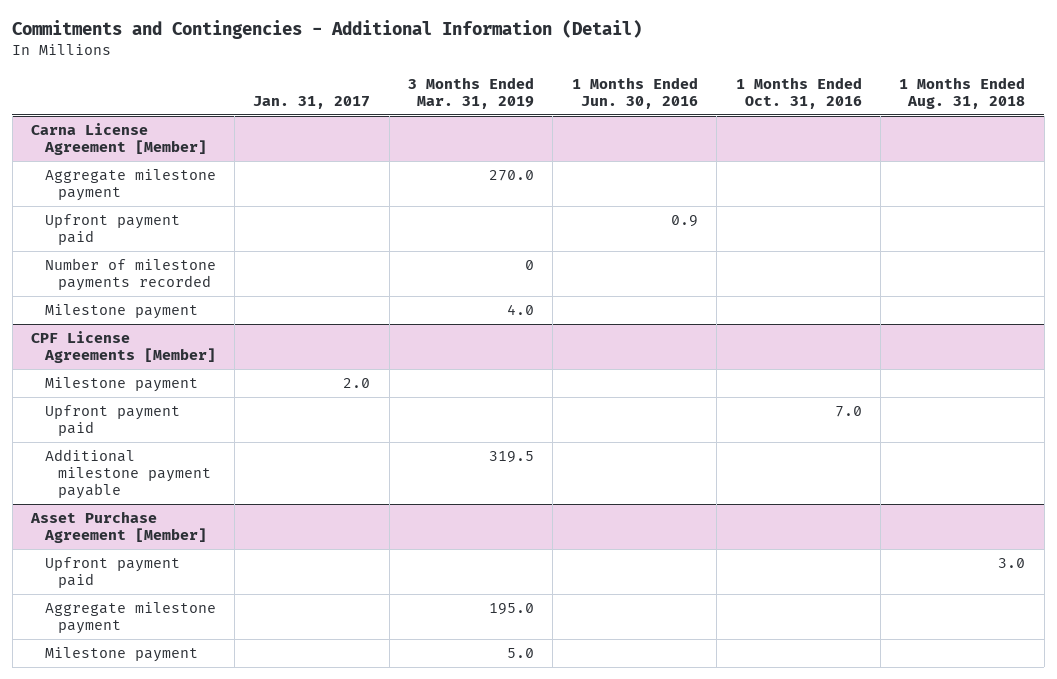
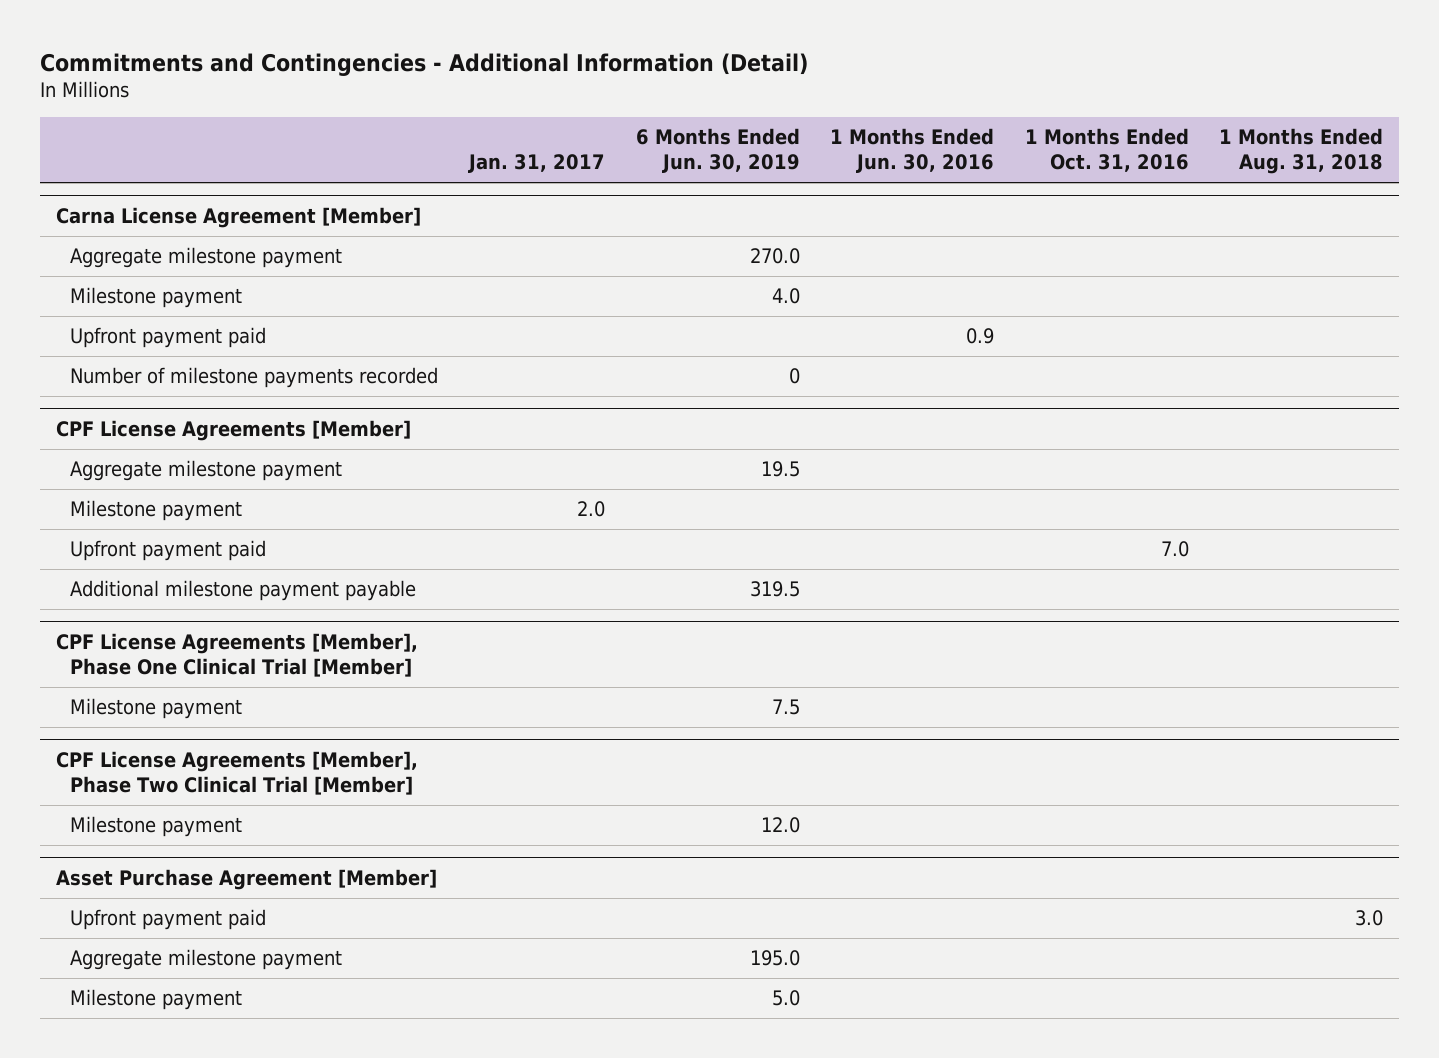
[408,76,535,110] 3 Months Ended Mar. 31, 2019 -> none
none -> [635,127,800,174] 6 Months Ended Jun. 30, 2019
[44,304,198,320] Milestone payment -> [70,287,243,309] Milestone payment
none -> [70,460,343,482] Aggregate milestone payment
none -> [55,632,418,678] CPF License Agreements [Member], Phase One Clinical Trial [Member]
none -> [70,698,243,720] Milestone payment
none -> [55,750,418,796] CPF License Agreements [Member], Phase Two Clinical Trial [Member]
none -> [70,816,243,838] Milestone payment

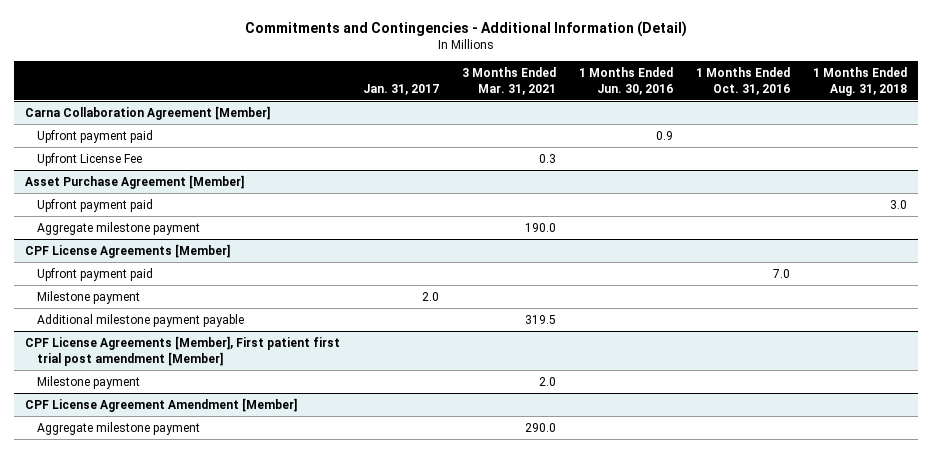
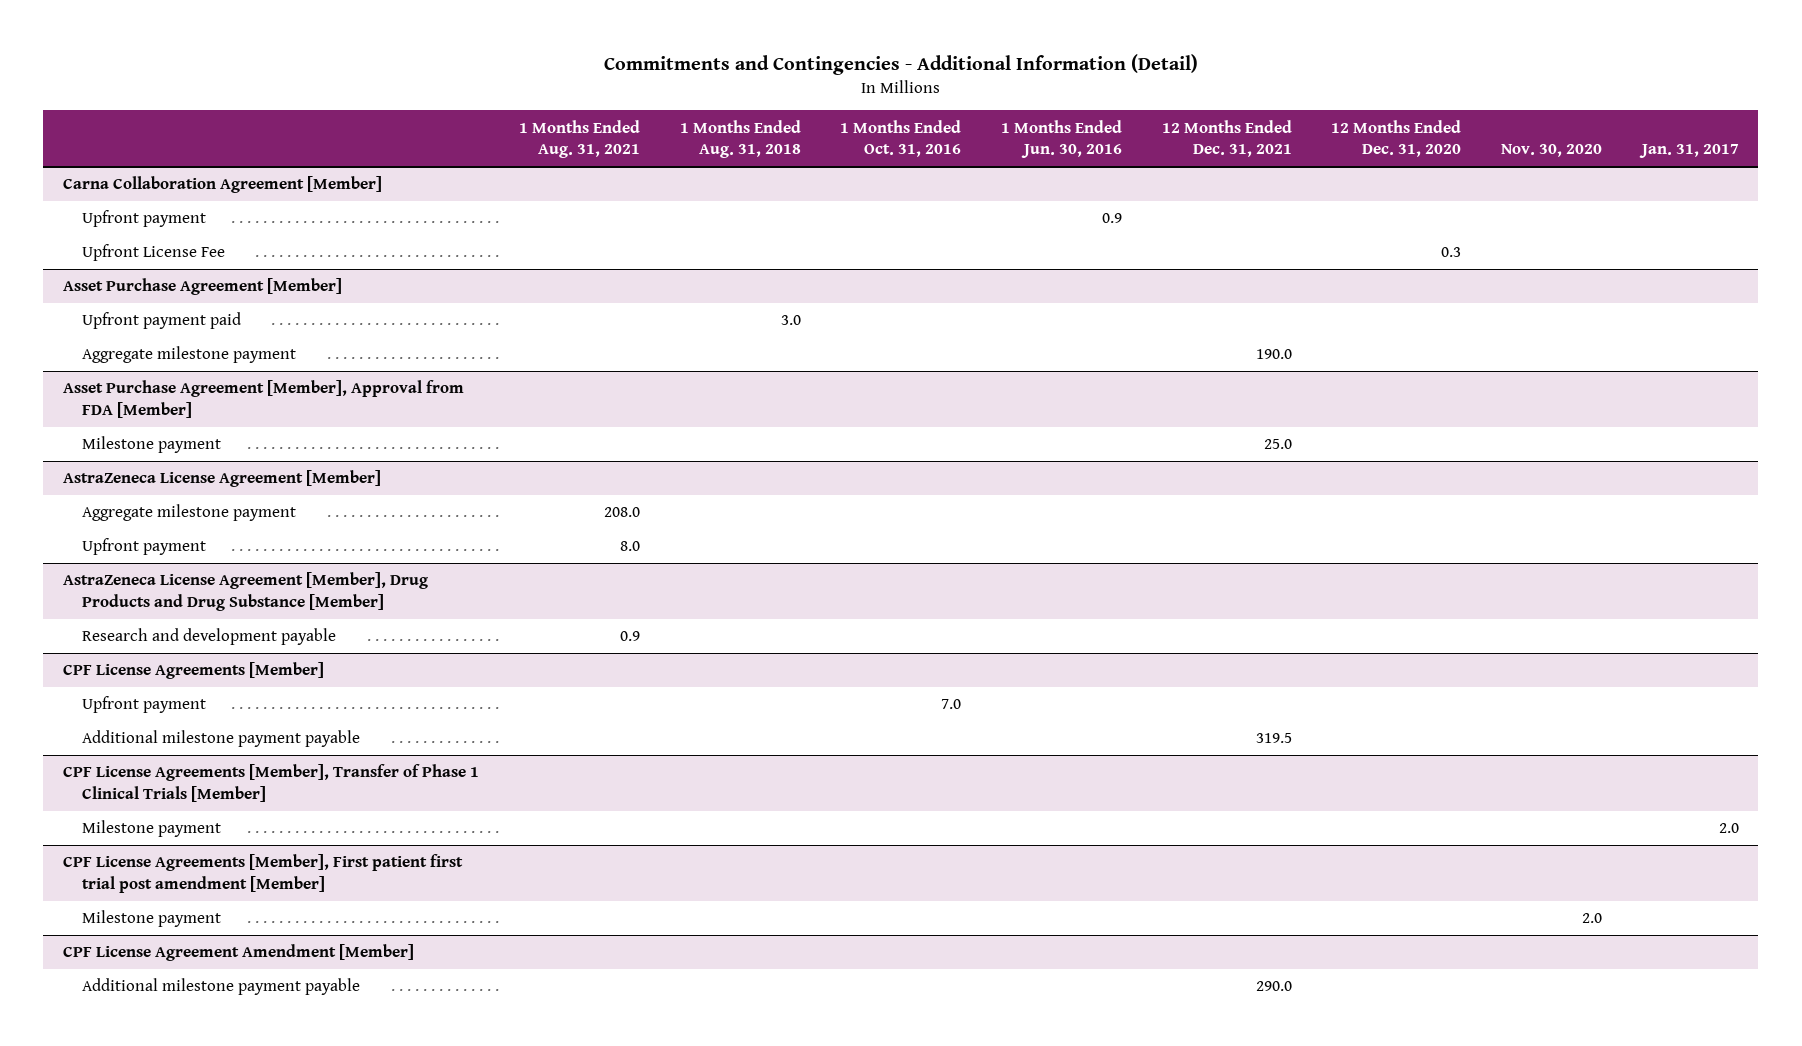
[461,66,556,95] 3 Months Ended Mar. 31, 2021 -> none
none -> [518,119,640,159] 1 Months Ended Aug. 31, 2021
none -> [1161,119,1292,158] 12 Months Ended Dec. 31, 2021
none -> [1331,119,1462,158] 12 Months Ended Dec. 31, 2020
none -> [1500,144,1602,158] Nov. 30, 2020
[37,129,154,143] Upfront payment paid -> [81,210,206,228] Upfront payment
none -> [63,380,465,419] Asset Purchase Agreement [Member], Approval from FDA [Member]
none -> [81,436,221,454] Milestone payment
none -> [63,470,382,488] AstraZeneca License Agreement [Member]
none -> [81,504,296,522] Aggregate milestone payment
none -> [81,538,206,556] Upfront payment
none -> [63,572,429,612] AstraZeneca License Agreement [Member], Drug Products and Drug Substance [Member]
none -> [81,628,336,646] Research and development payable
[37,290,141,304] Milestone payment -> none
[37,267,154,281] Upfront payment paid -> [81,696,206,714] Upfront payment
none -> [63,764,480,803] CPF License Agreements [Member], Transfer of Phase 1 Clinical Trials [Member]
none -> [81,820,221,838] Milestone payment
[37,421,201,435] Aggregate milestone payment -> none
none -> [81,978,360,996] Additional milestone payment payable

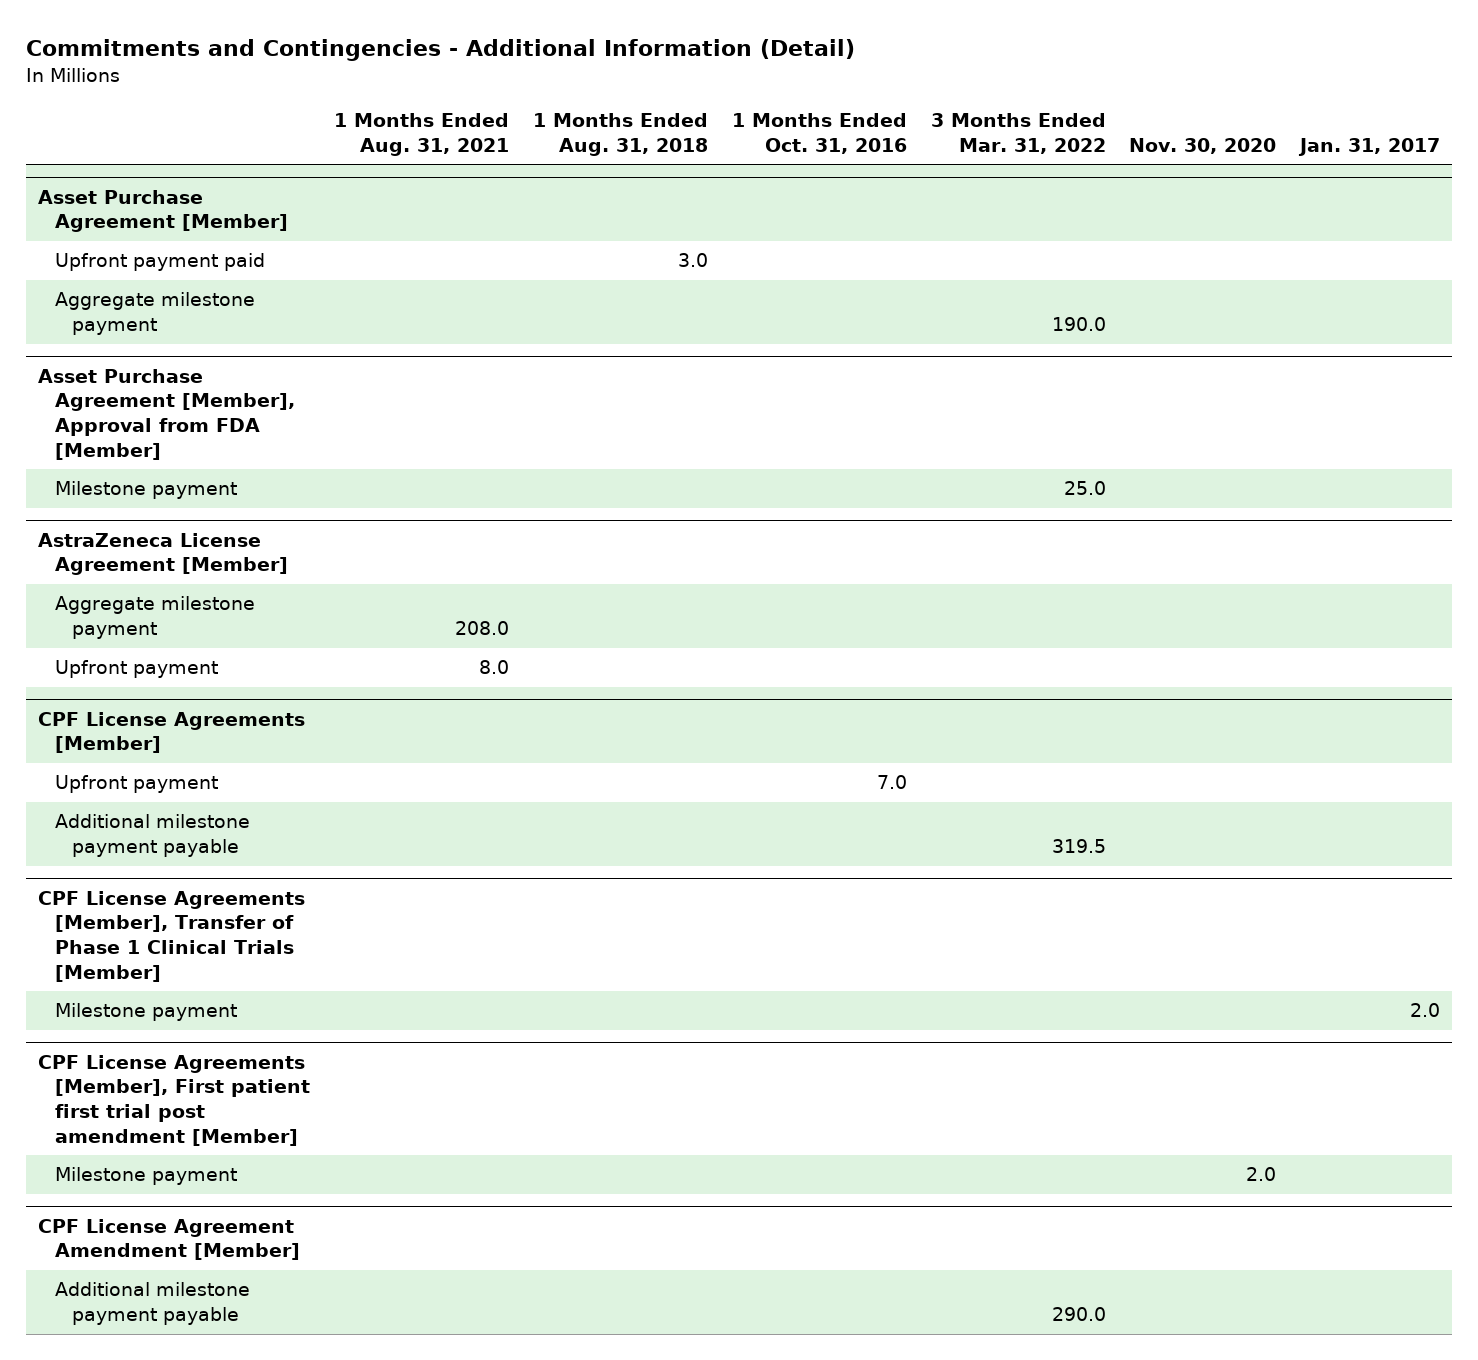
[1000,119,1122,159] 1 Months Ended Jun. 30, 2016 -> none
[1161,119,1292,158] 12 Months Ended Dec. 31, 2021 -> none
[1331,119,1462,158] 12 Months Ended Dec. 31, 2020 -> none
none -> [930,113,1106,155] 3 Months Ended Mar. 31, 2022
[63,176,383,194] Carna Collaboration Agreement [Member] -> none
[81,210,206,228] Upfront payment -> none
[81,244,225,262] Upfront License Fee -> none
[63,572,429,612] AstraZeneca License Agreement [Member], Drug Products and Drug Substance [Member] -> none
[81,628,336,646] Research and development payable -> none

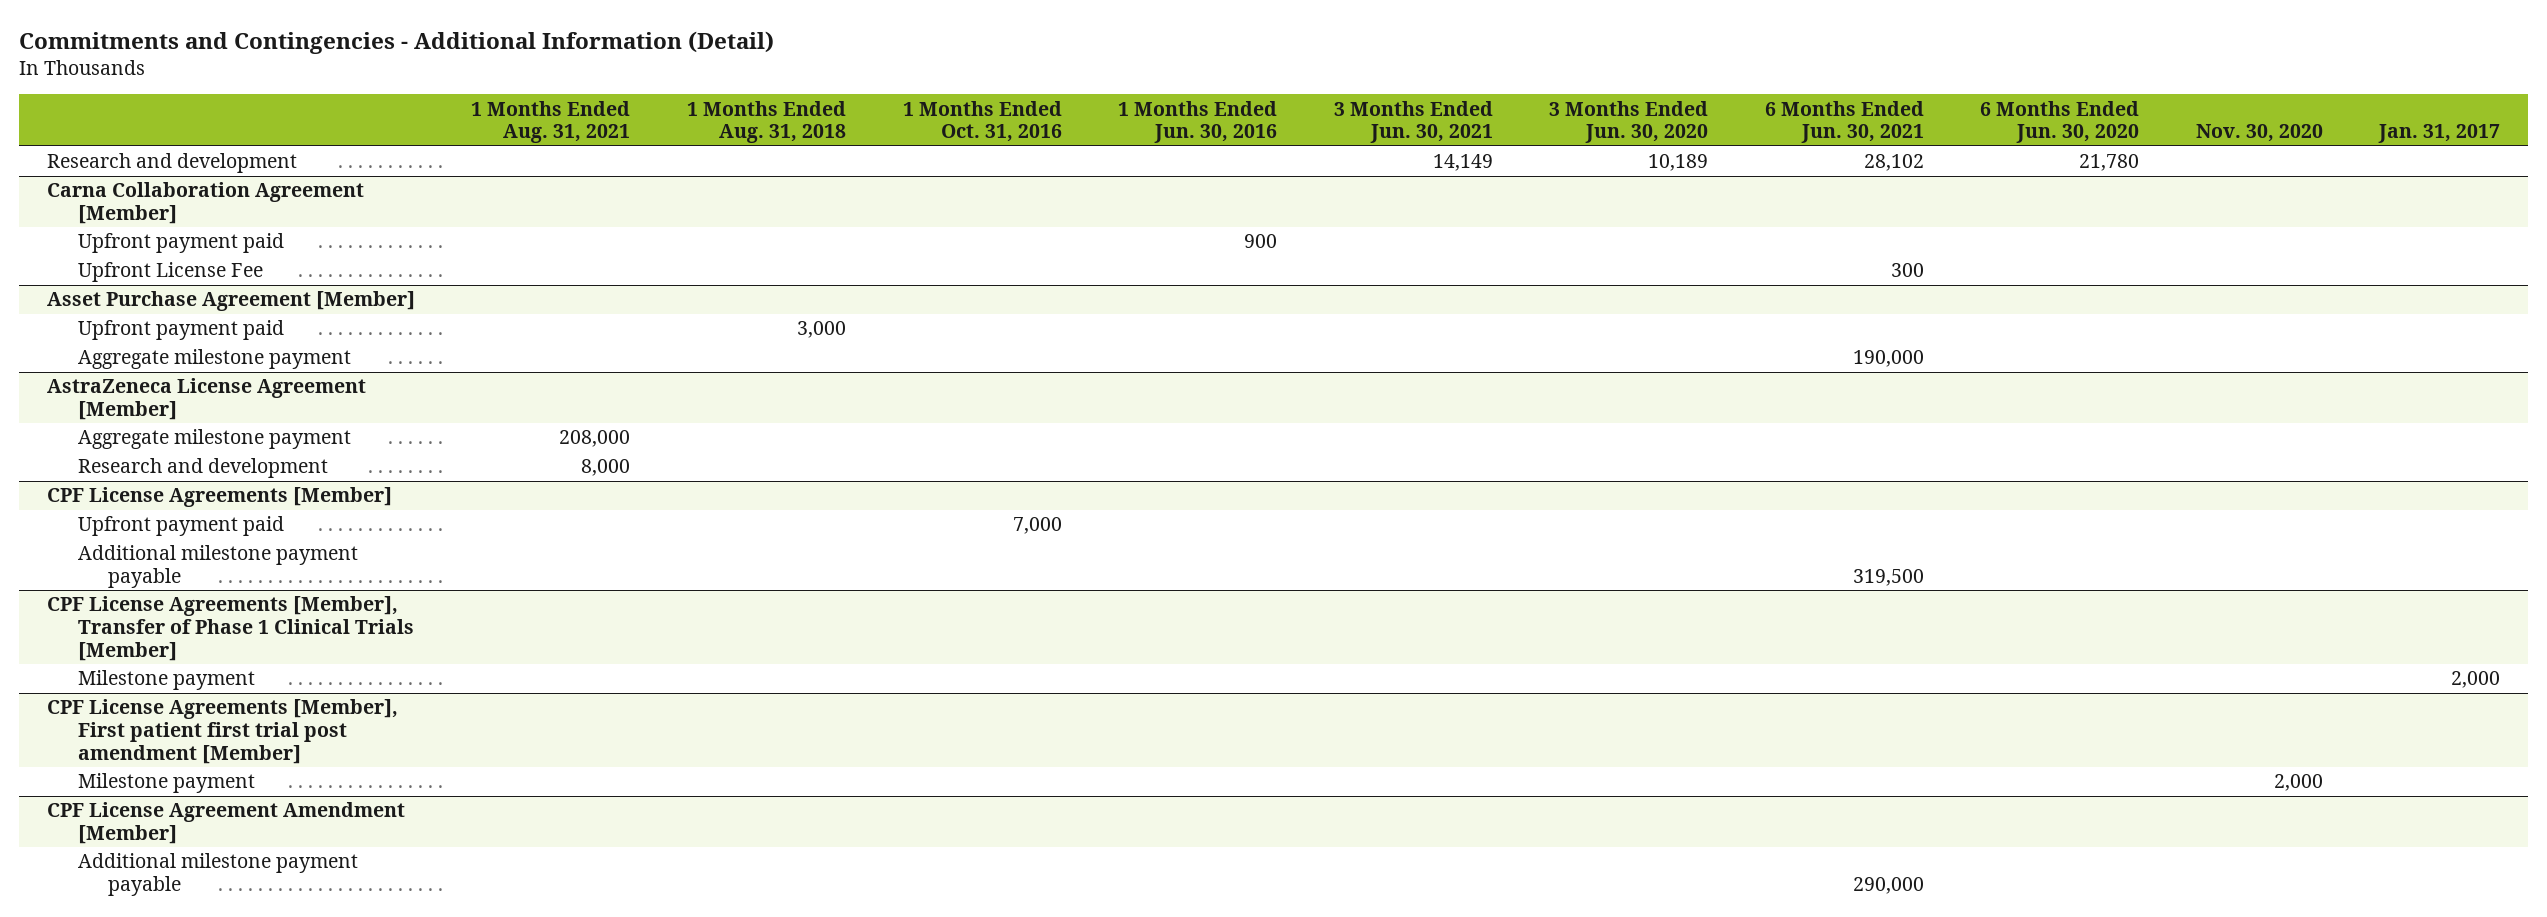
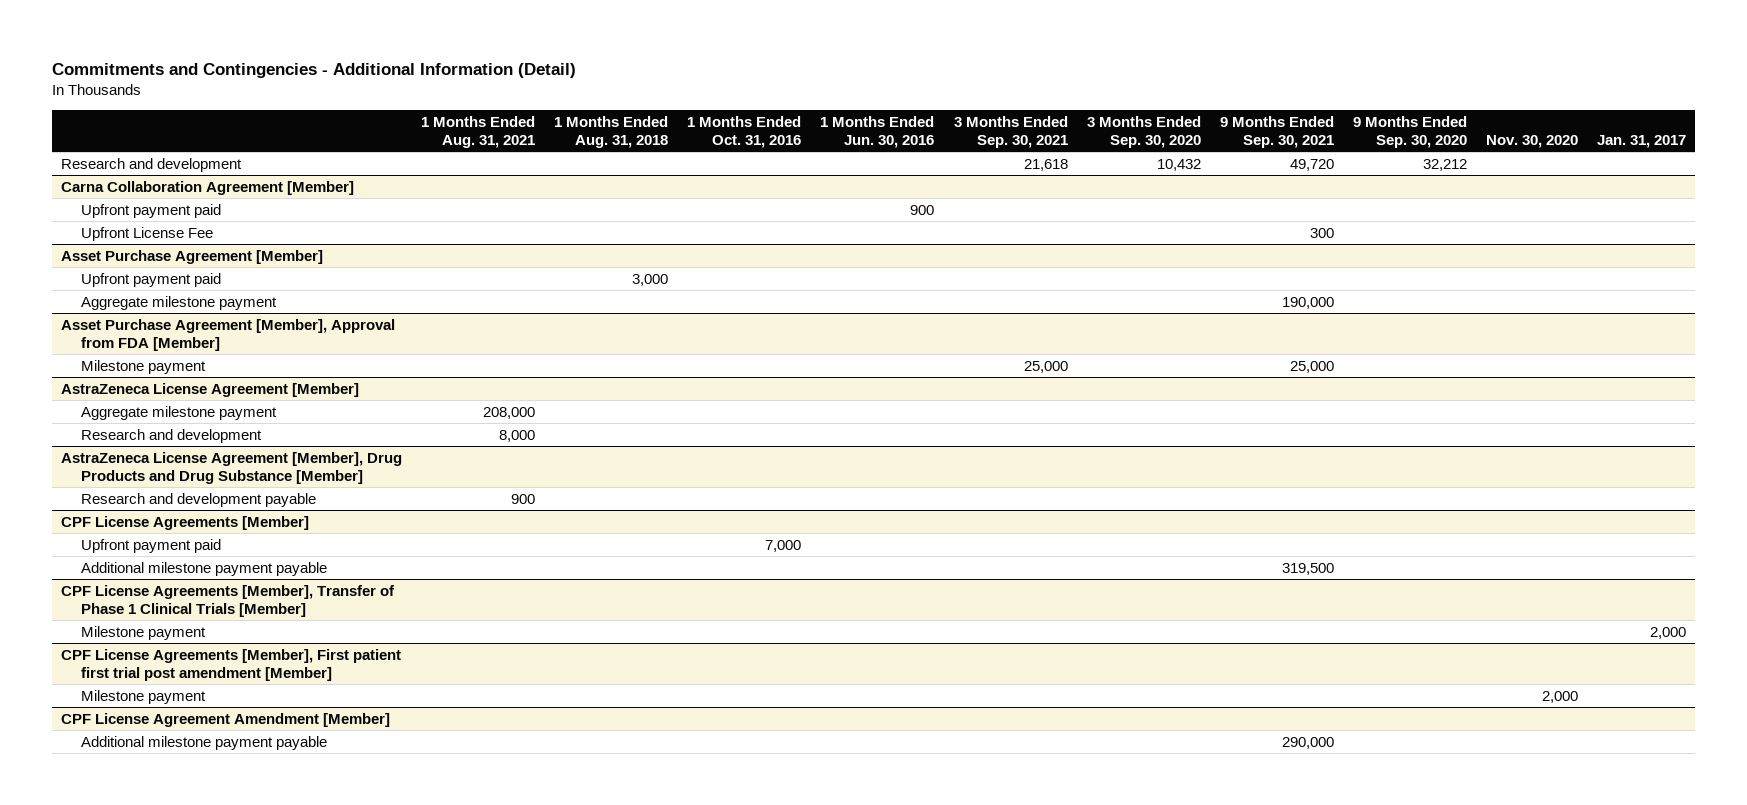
[1333,100,1493,144] 3 Months Ended Jun. 30, 2021 -> none
[1549,100,1709,144] 3 Months Ended Jun. 30, 2020 -> none
[1764,100,1924,144] 6 Months Ended Jun. 30, 2021 -> none
[1980,100,2140,144] 6 Months Ended Jun. 30, 2020 -> none
none -> [953,115,1068,148] 3 Months Ended Sep. 30, 2021
none -> [1086,115,1201,148] 3 Months Ended Sep. 30, 2020
none -> [1219,115,1334,148] 9 Months Ended Sep. 30, 2021
none -> [1352,115,1467,148] 9 Months Ended Sep. 30, 2020
none -> [61,318,396,351] Asset Purchase Agreement [Member], Approval from FDA [Member]
none -> [80,359,206,374] Milestone payment
none -> [61,451,403,484] AstraZeneca License Agreement [Member], Drug Products and Drug Substance [Member]
none -> [80,492,316,507] Research and development payable

